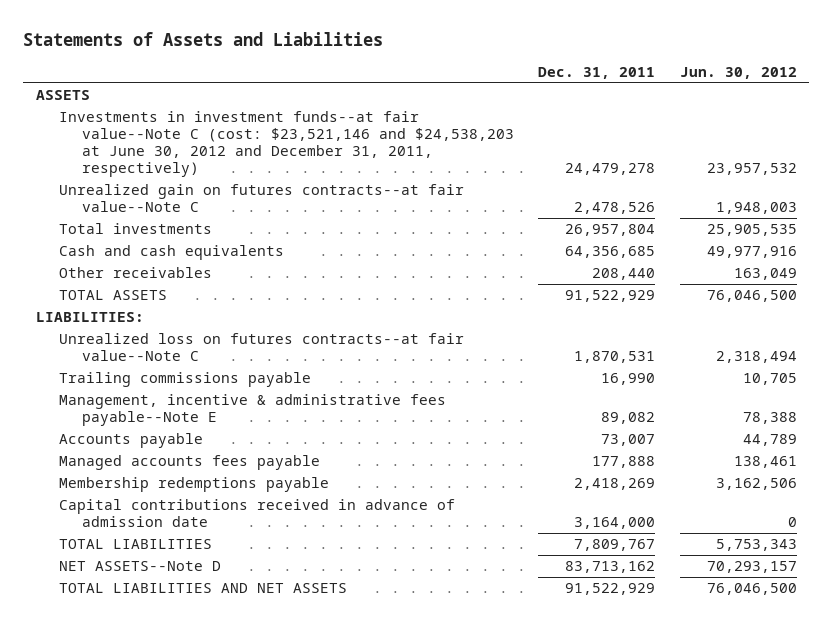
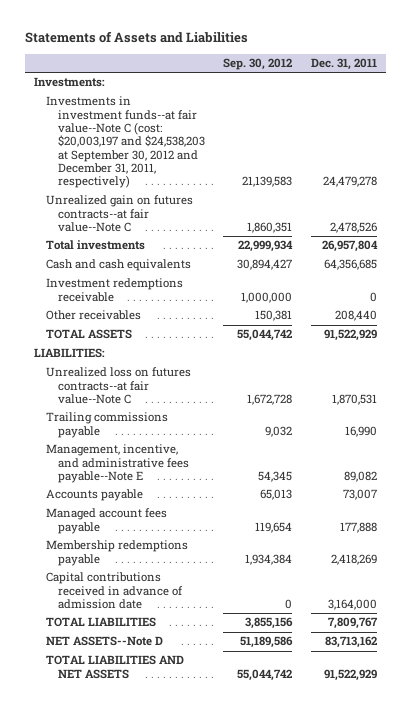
[679,66,797,79] Jun. 30, 2012 -> none
none -> [223,57,293,70] Sep. 30, 2012
[35,90,90,101] ASSETS -> none
none -> [34,77,106,88] Investments:
[58,111,514,178] Investments in investment funds--at fair value--Note C (cost: $23,521,146 and $24,538,203 at June 30, 2012 and December 31, 2011, respectively) -> [45,96,205,189] Investments in investment funds--at fair value--Note C (cost: $20,003,197 and $24,538,203 at September 30, 2012 and December 31, 2011, respectively)
none -> [45,278,183,302] Investment redemptions receivable
[58,394,446,427] Management, incentive & administrative fees payable--Note E -> [45,444,189,484] Management, incentive, and administrative fees payable--Note E
[58,455,320,471] Managed accounts fees payable -> [45,508,167,534] Managed account fees payable

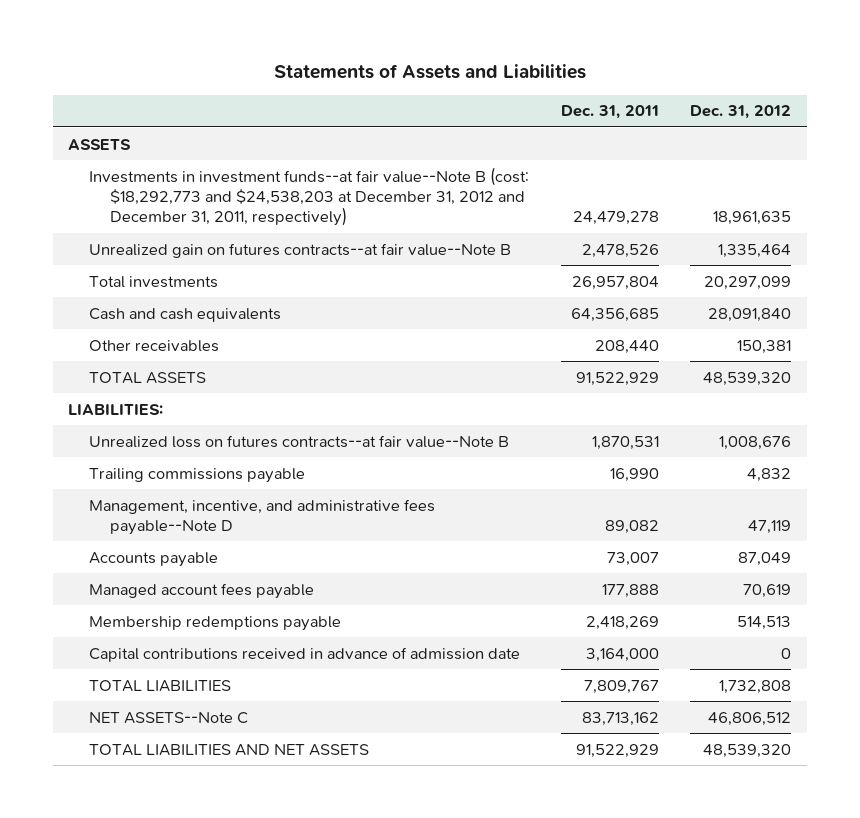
[223,57,293,70] Sep. 30, 2012 -> none
none -> [690,105,792,120] Dec. 31, 2012
[34,77,106,88] Investments: -> none
none -> [68,138,132,150] ASSETS
[45,96,205,189] Investments in investment funds--at fair value--Note C (cost: $20,003,197 and $24,538,203 at September 30, 2012 and December 31, 2011, respectively) -> [89,166,530,227] Investments in investment funds--at fair value--Note B (cost: $18,292,773 and $24,538,203 at December 31, 2012 and December 31, 2011, respectively)
[45,195,193,233] Unrealized gain on futures contracts--at fair value--Note C -> [89,242,512,258] Unrealized gain on futures contracts--at fair value--Note B
[45,278,183,302] Investment redemptions receivable -> none
[45,367,191,405] Unrealized loss on futures contracts--at fair value--Note C -> [89,434,510,448] Unrealized loss on futures contracts--at fair value--Note B
[45,444,189,484] Management, incentive, and administrative fees payable--Note E -> [89,498,436,536] Management, incentive, and administrative fees payable--Note D
[45,636,163,647] NET ASSETS--Note D -> [89,711,249,724] NET ASSETS--Note C

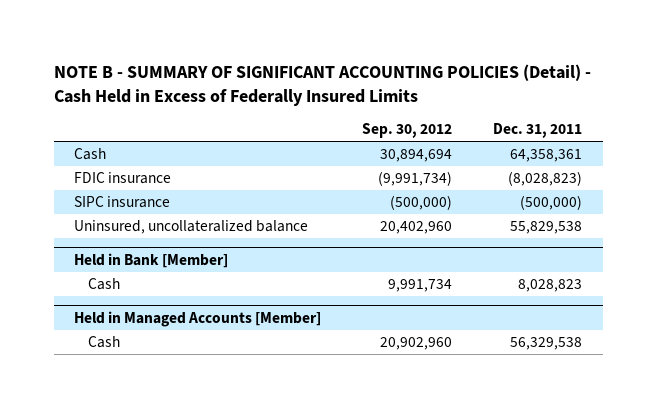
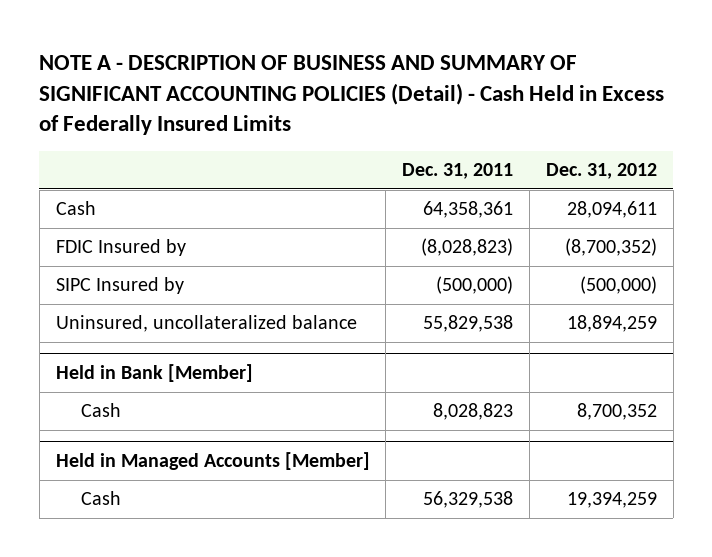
[53,63,591,106] NOTE B - SUMMARY OF SIGNIFICANT ACCOUNTING POLICIES (Detail) - Cash Held in Excess of Federally Insured Limits -> [39,54,665,136] NOTE A - DESCRIPTION OF BUSINESS AND SUMMARY OF SIGNIFICANT ACCOUNTING POLICIES (Detail) - Cash Held in Excess of Federally Insured Limits
[362,123,453,139] Sep. 30, 2012 -> none
none -> [545,163,657,180] Dec. 31, 2012
[74,172,172,185] FDIC insurance -> [55,239,186,257] FDIC Insured by
[74,196,171,209] SIPC insurance -> [55,277,184,295] SIPC Insured by

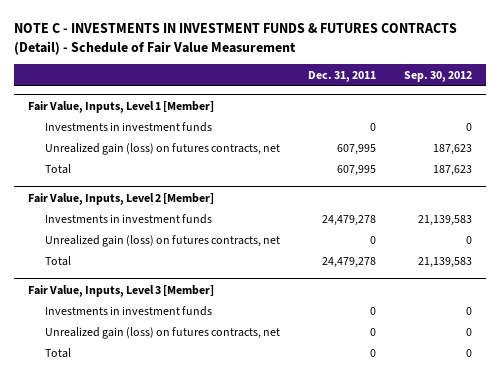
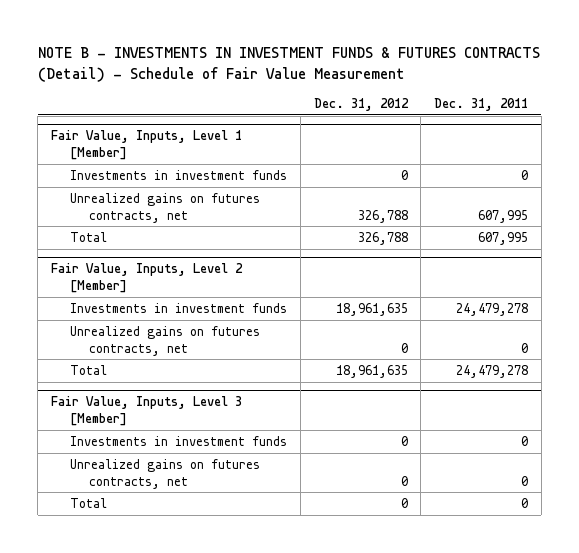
[14,23,458,56] NOTE C - INVESTMENTS IN INVESTMENT FUNDS & FUTURES CONTRACTS (Detail) - Schedule of Fair Value Measurement -> [37,47,540,82] NOTE B - INVESTMENTS IN INVESTMENT FUNDS & FUTURES CONTRACTS (Detail) - Schedule of Fair Value Measurement
[403,70,472,82] Sep. 30, 2012 -> none
none -> [313,97,409,111] Dec. 31, 2012
[45,142,281,155] Unrealized gain (loss) on futures contracts, net -> [69,192,260,223] Unrealized gains on futures contracts, net
[45,234,281,247] Unrealized gain (loss) on futures contracts, net -> [69,325,260,356] Unrealized gains on futures contracts, net
[45,326,281,339] Unrealized gain (loss) on futures contracts, net -> [69,458,260,489] Unrealized gains on futures contracts, net

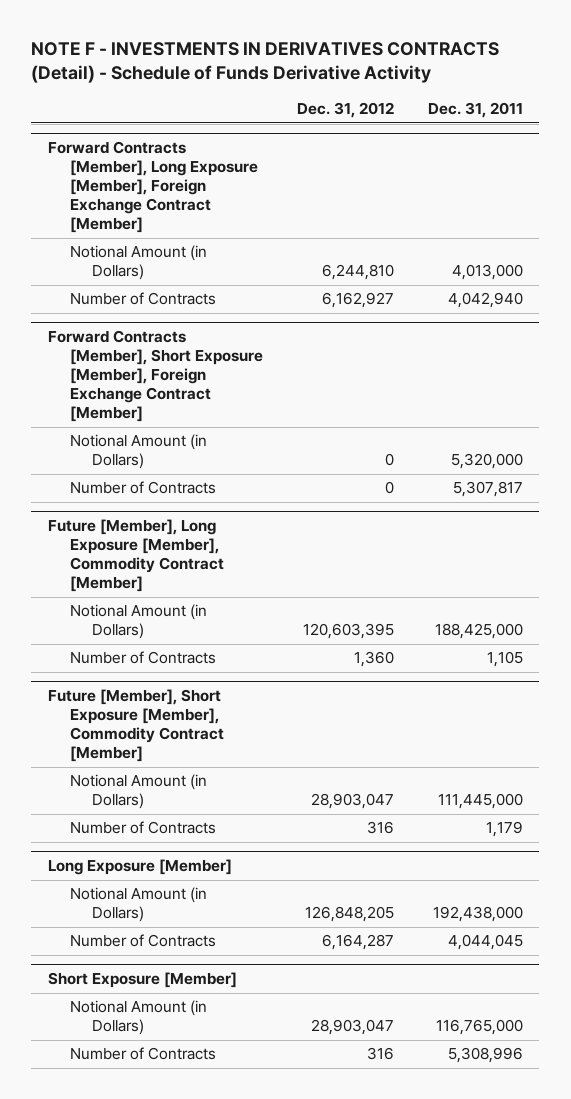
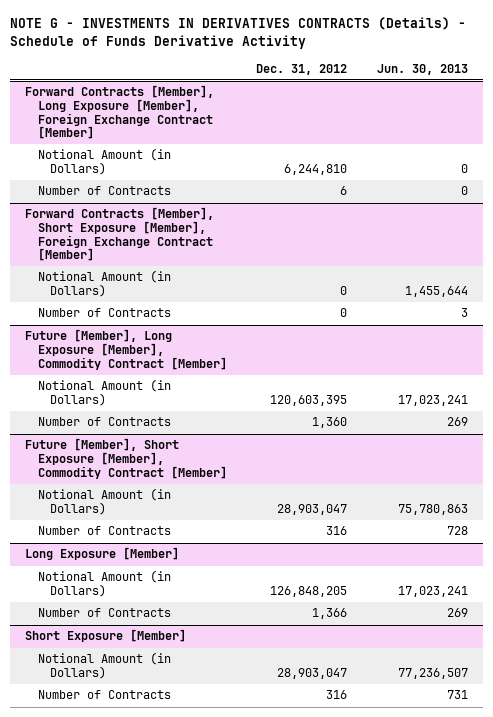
[31,42,500,84] NOTE F - INVESTMENTS IN DERIVATIVES CONTRACTS (Detail) - Schedule of Funds Derivative Activity -> [10,16,467,49] NOTE G - INVESTMENTS IN DERIVATIVES CONTRACTS (Details) - Schedule of Funds Derivative Activity
[427,102,523,119] Dec. 31, 2011 -> none
none -> [377,63,469,75] Jun. 30, 2013
[321,292,394,309] 6,162,927 -> [340,186,348,196] 6
[321,934,394,951] 6,164,287 -> [312,608,348,620] 1,366

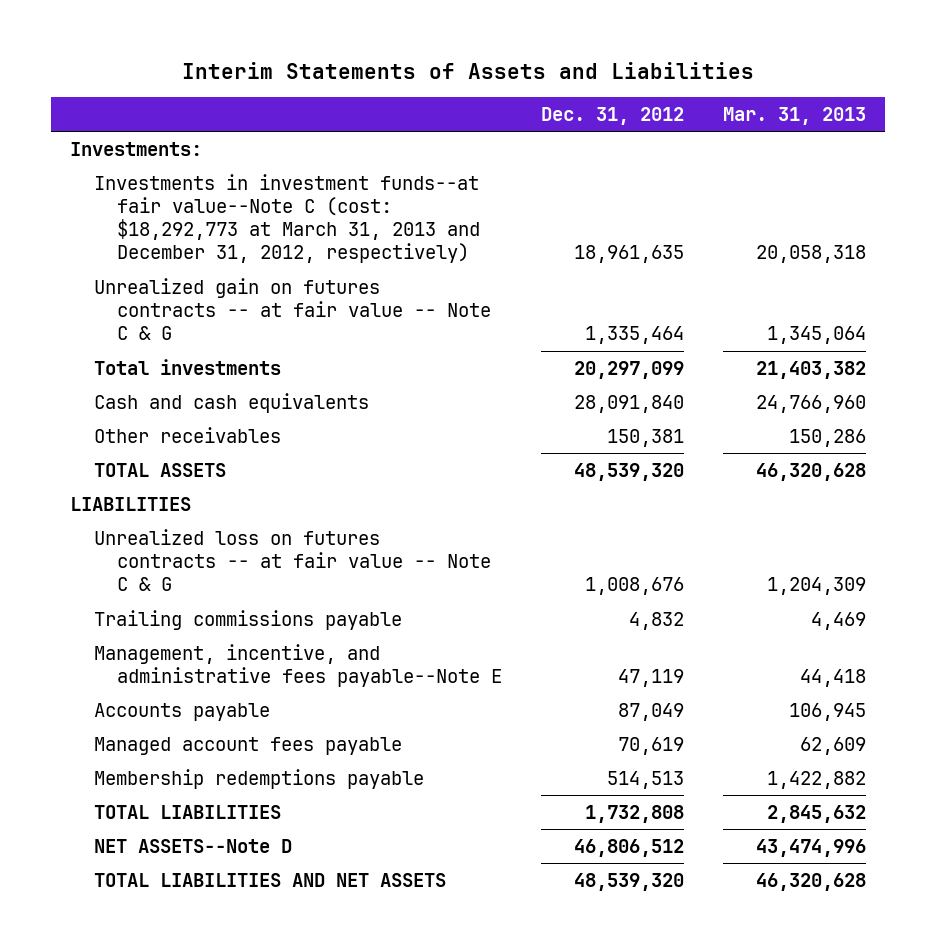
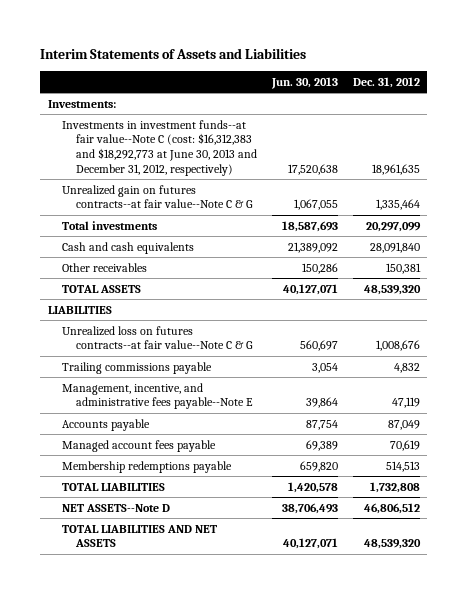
[722,106,866,125] Mar. 31, 2013 -> none
none -> [270,76,338,89] Jun. 30, 2013
[93,173,481,264] Investments in investment funds--at fair value--Note C (cost: $18,292,773 at March 31, 2013 and December 31, 2012, respectively) -> [61,119,257,177] Investments in investment funds--at fair value--Note C (cost: $16,312,383 and $18,292,773 at June 30, 2013 and December 31, 2012, respectively)
[93,277,492,341] Unrealized gain on futures contracts -- at fair value -- Note C & G -> [61,184,253,209] Unrealized gain on futures contracts--at fair value--Note C & G
[93,528,492,592] Unrealized loss on futures contracts -- at fair value -- Note C & G -> [61,325,253,350] Unrealized loss on futures contracts--at fair value--Note C & G

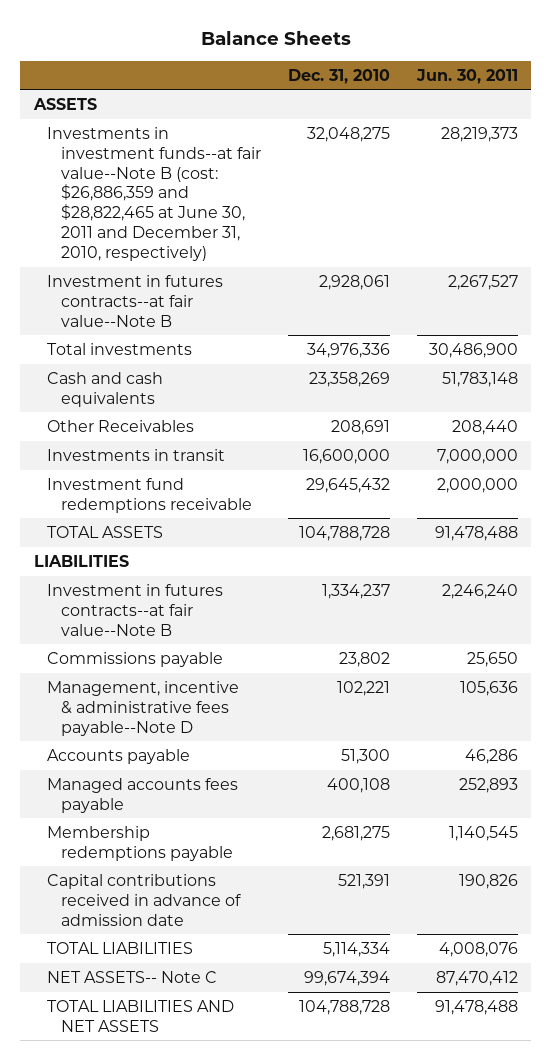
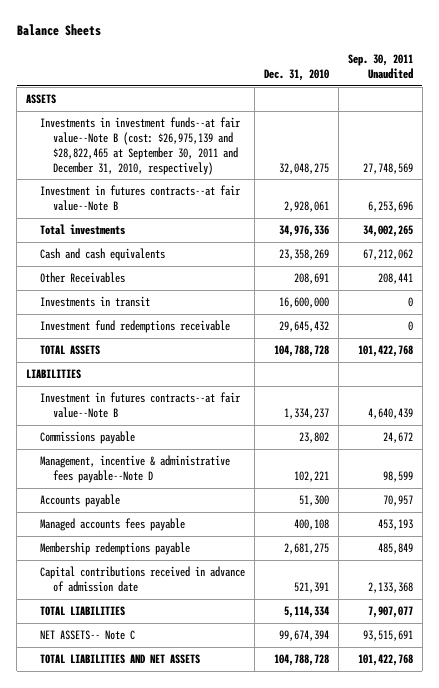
[415,68,518,84] Jun. 30, 2011 -> none
none -> [347,53,413,79] Sep. 30, 2011 Unaudited
[47,126,261,262] Investments in investment funds--at fair value--Note B (cost: $26,886,359 and $28,822,465 at June 30, 2011 and December 31, 2010, respectively) -> [39,117,241,175] Investments in investment funds--at fair value--Note B (cost: $26,975,139 and $28,822,465 at September 30, 2011 and December 31, 2010, respectively)

